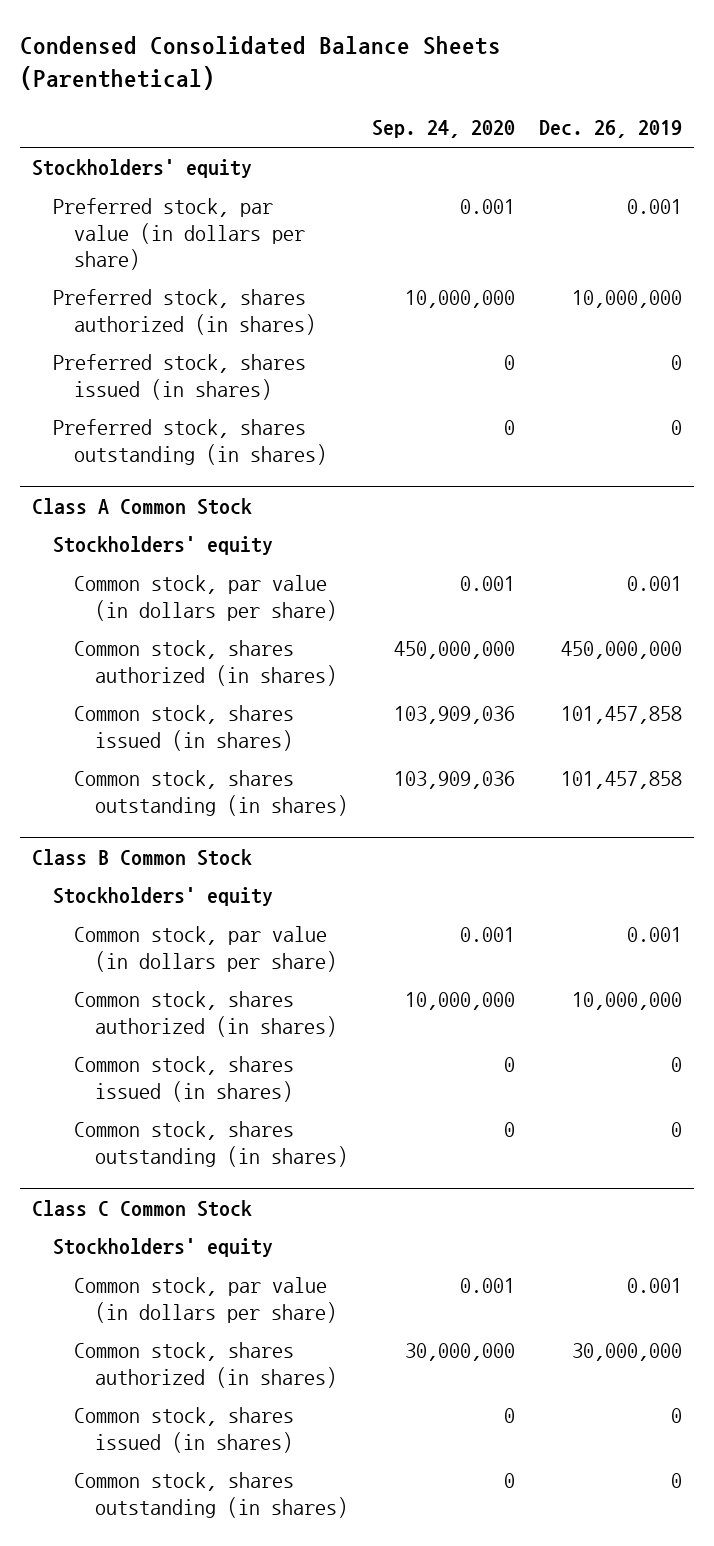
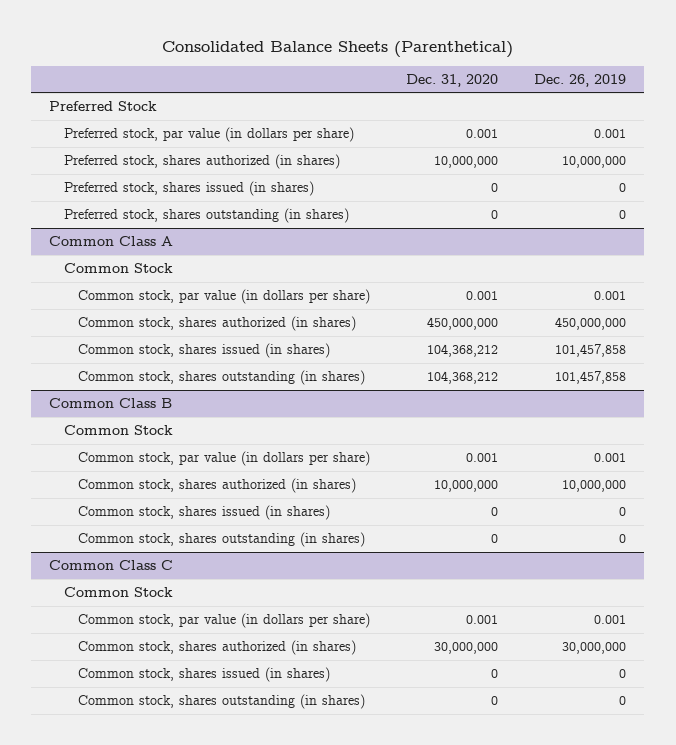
[19,36,501,91] Condensed Consolidated Balance Sheets (Parenthetical) -> [161,41,513,59] Consolidated Balance Sheets (Parenthetical)
[371,120,515,139] Sep. 24, 2020 -> none
none -> [406,73,499,87] Dec. 31, 2020
[31,159,252,179] Stockholders' equity -> none
none -> [49,100,158,111] Preferred Stock
[52,536,273,556] Stockholders' equity -> none
[31,497,252,515] Class A Common Stock -> [49,235,174,246] Common Class A
none -> [63,262,173,273] Common Stock
[52,887,273,907] Stockholders' equity -> none
[31,848,252,866] Class B Common Stock -> [49,397,173,408] Common Class B
none -> [63,424,173,435] Common Stock
[52,1238,273,1258] Stockholders' equity -> none
[31,1199,252,1217] Class C Common Stock -> [49,559,174,570] Common Class C
none -> [63,586,173,597] Common Stock

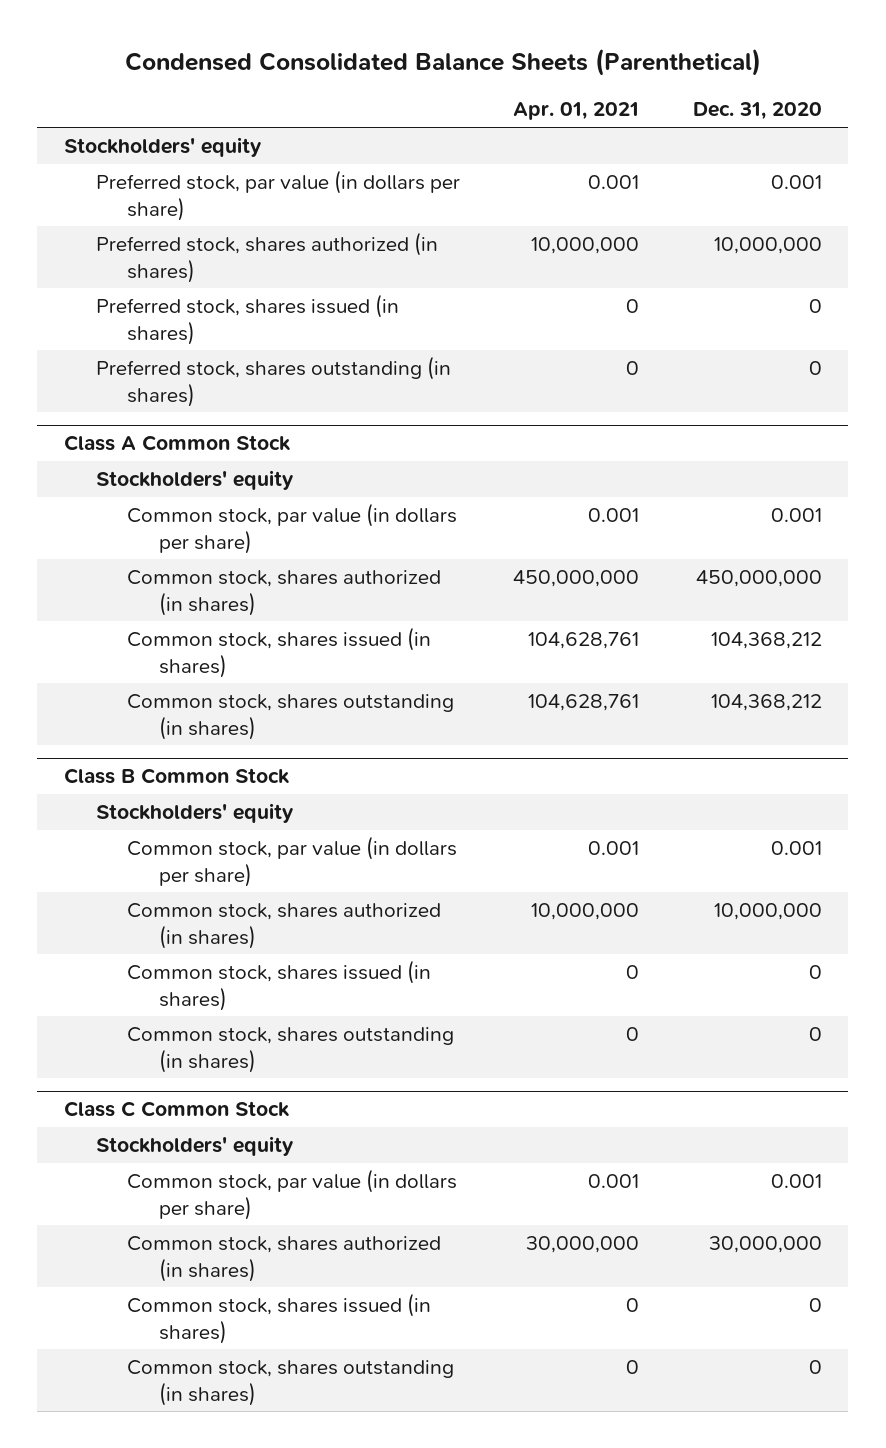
[161,41,513,59] Consolidated Balance Sheets (Parenthetical) -> [124,48,761,77] Condensed Consolidated Balance Sheets (Parenthetical)
[534,73,627,87] Dec. 26, 2019 -> none
none -> [513,102,640,121] Apr. 01, 2021
[49,100,158,111] Preferred Stock -> none
none -> [64,137,263,158] Stockholders' equity
[63,262,173,273] Common Stock -> none
[49,235,174,246] Common Class A -> [64,435,292,452] Class A Common Stock
none -> [95,470,294,491] Stockholders' equity
[63,424,173,435] Common Stock -> none
[49,397,173,408] Common Class B -> [64,768,291,785] Class B Common Stock
none -> [95,803,294,824] Stockholders' equity
[63,586,173,597] Common Stock -> none
[49,559,174,570] Common Class C -> [64,1101,291,1118] Class C Common Stock
none -> [95,1136,294,1157] Stockholders' equity

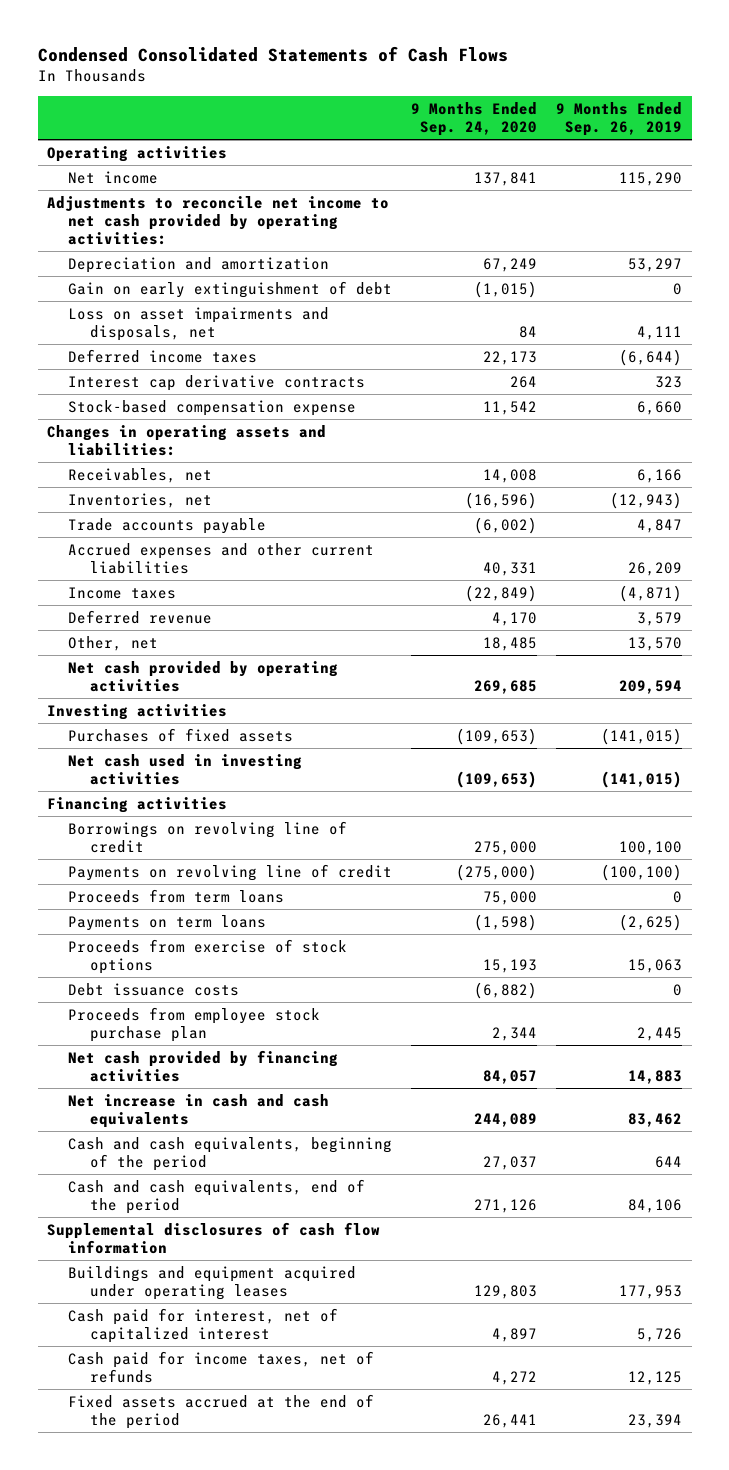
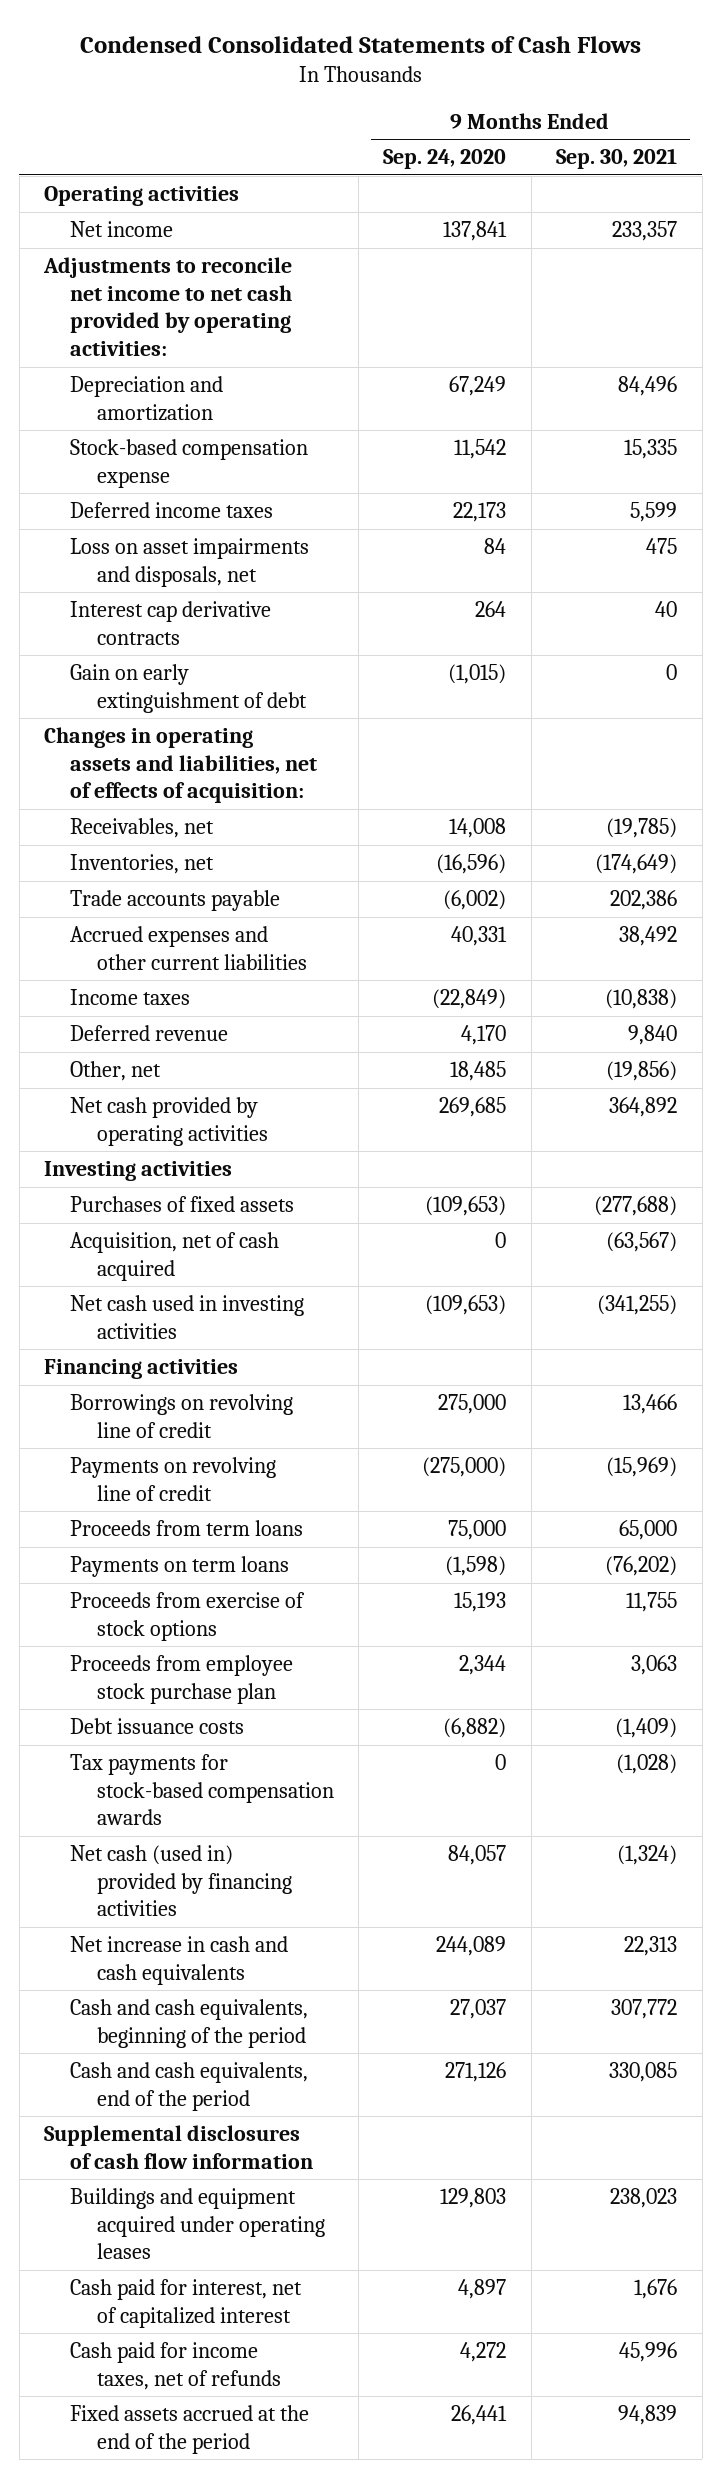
[556,101,683,137] 9 Months Ended Sep. 26, 2019 -> none
none -> [556,148,678,170] Sep. 30, 2021
[68,399,357,416] Stock-based compensation expense -> [70,439,309,488] Stock-based compensation expense
[68,306,330,342] Loss on asset impairments and disposals, net -> [70,538,310,587] Loss on asset impairments and disposals, net
[68,280,393,298] Gain on early extinguishment of debt -> [70,664,307,713] Gain on early extinguishment of debt
[47,424,327,457] Changes in operating assets and liabilities: -> [44,727,318,804] Changes in operating assets and liabilities, net of effects of acquisition:
none -> [70,1232,280,1281] Acquisition, net of cash acquired
[68,982,240,996] Debt issuance costs -> [70,1718,245,1735] Debt issuance costs
none -> [70,1754,334,1826] Tax payments for stock-based compensation awards
[68,1049,339,1083] Net cash provided by financing activities -> [70,1845,292,1917] Net cash (used in) provided by financing activities

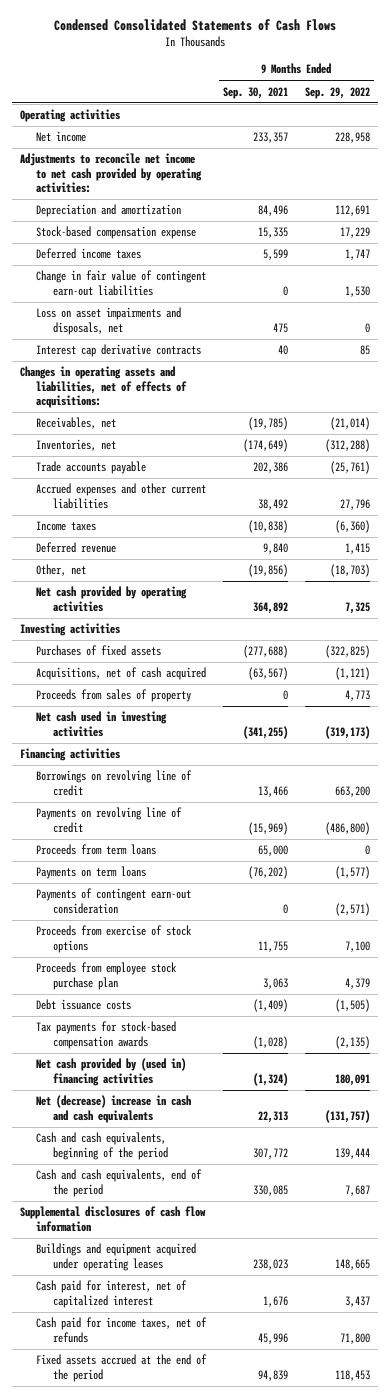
[383,149,507,170] Sep. 24, 2020 -> none
none -> [304,86,370,99] Sep. 29, 2022
none -> [36,270,207,296] Change in fair value of contingent earn-out liabilities
[70,664,307,713] Gain on early extinguishment of debt -> none
[44,727,318,804] Changes in operating assets and liabilities, net of effects of acquisition: -> [20,366,188,408] Changes in operating assets and liabilities, net of effects of acquisitions:
[70,1232,280,1281] Acquisition, net of cash acquired -> [36,667,207,681] Acquisitions, net of cash acquired
none -> [36,689,192,703] Proceeds from sales of property
none -> [36,888,192,914] Payments of contingent earn-out consideration
[70,1845,292,1917] Net cash (used in) provided by financing activities -> [36,1058,187,1086] Net cash provided by (used in) financing activities
[70,1936,289,1985] Net increase in cash and cash equivalents -> [36,1095,192,1123] Net (decrease) increase in cash and cash equivalents

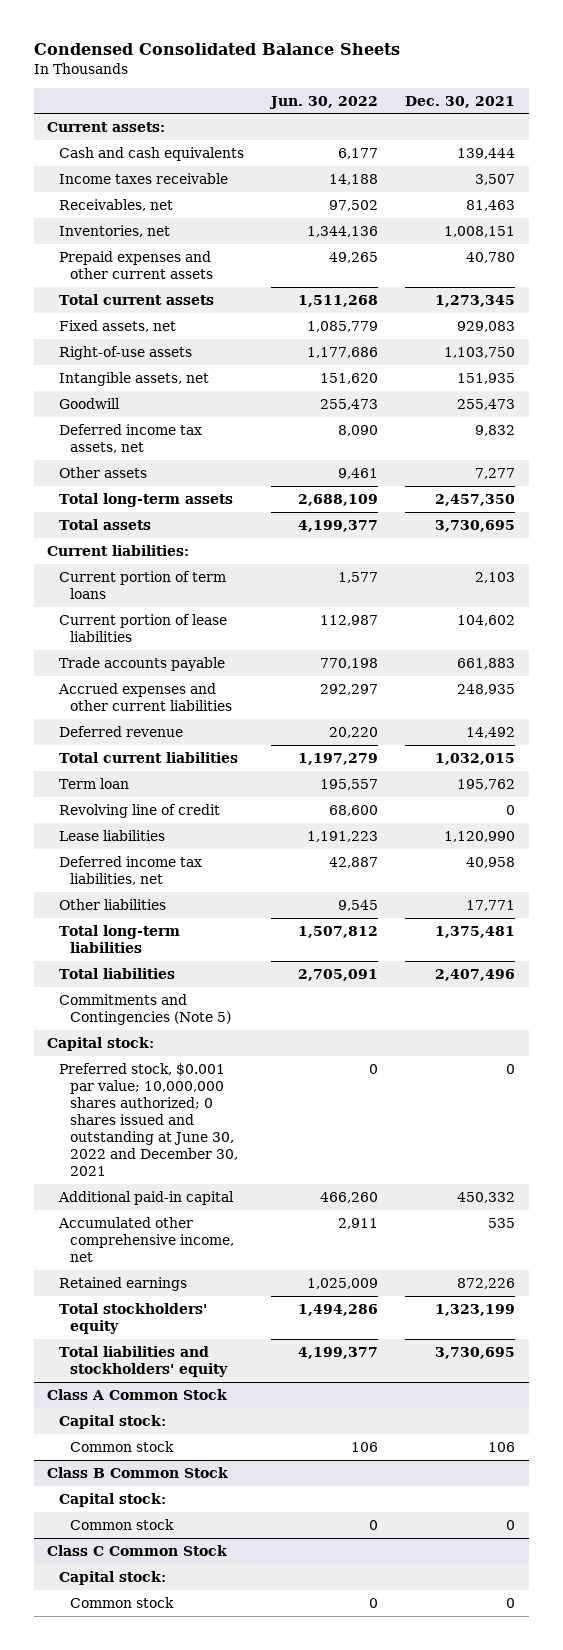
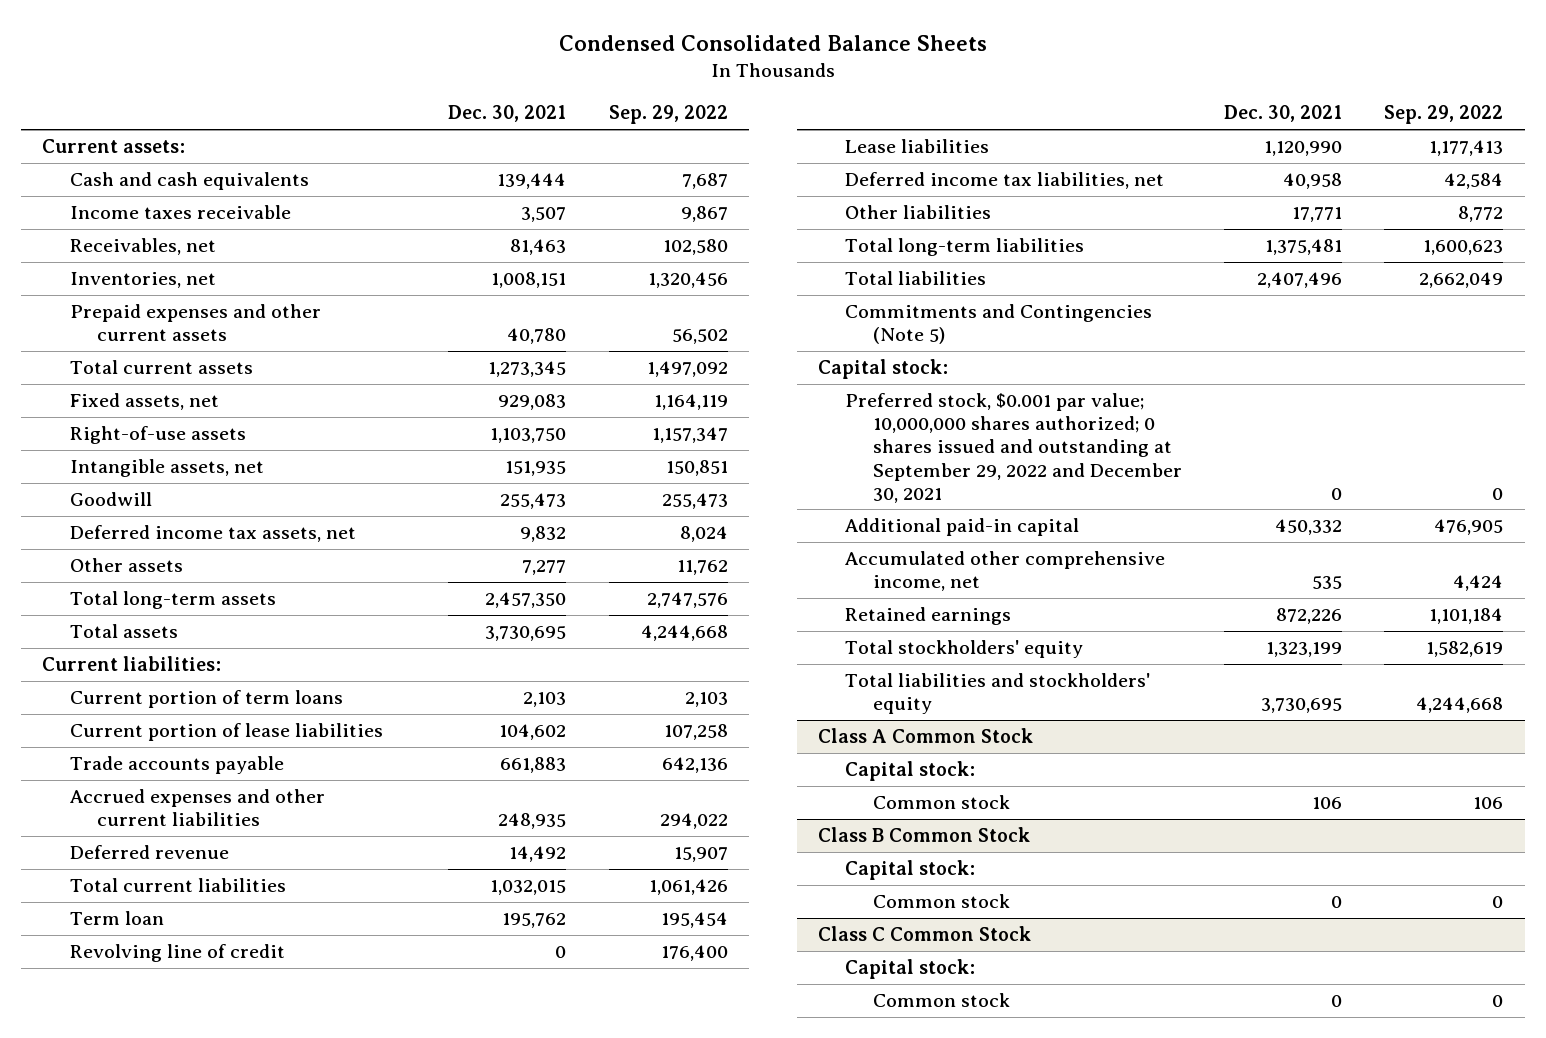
[268,95,378,109] Jun. 30, 2022 -> none
none -> [608,105,728,125] Sep. 29, 2022
[58,1062,239,1177] Preferred stock, $0.001 par value; 10,000,000 shares authorized; 0 shares issued and outstanding at June 30, 2022 and December 30, 2021 -> [845,393,1182,503] Preferred stock, $0.001 par value; 10,000,000 shares authorized; 0 shares issued and outstanding at September 29, 2022 and December 30, 2021

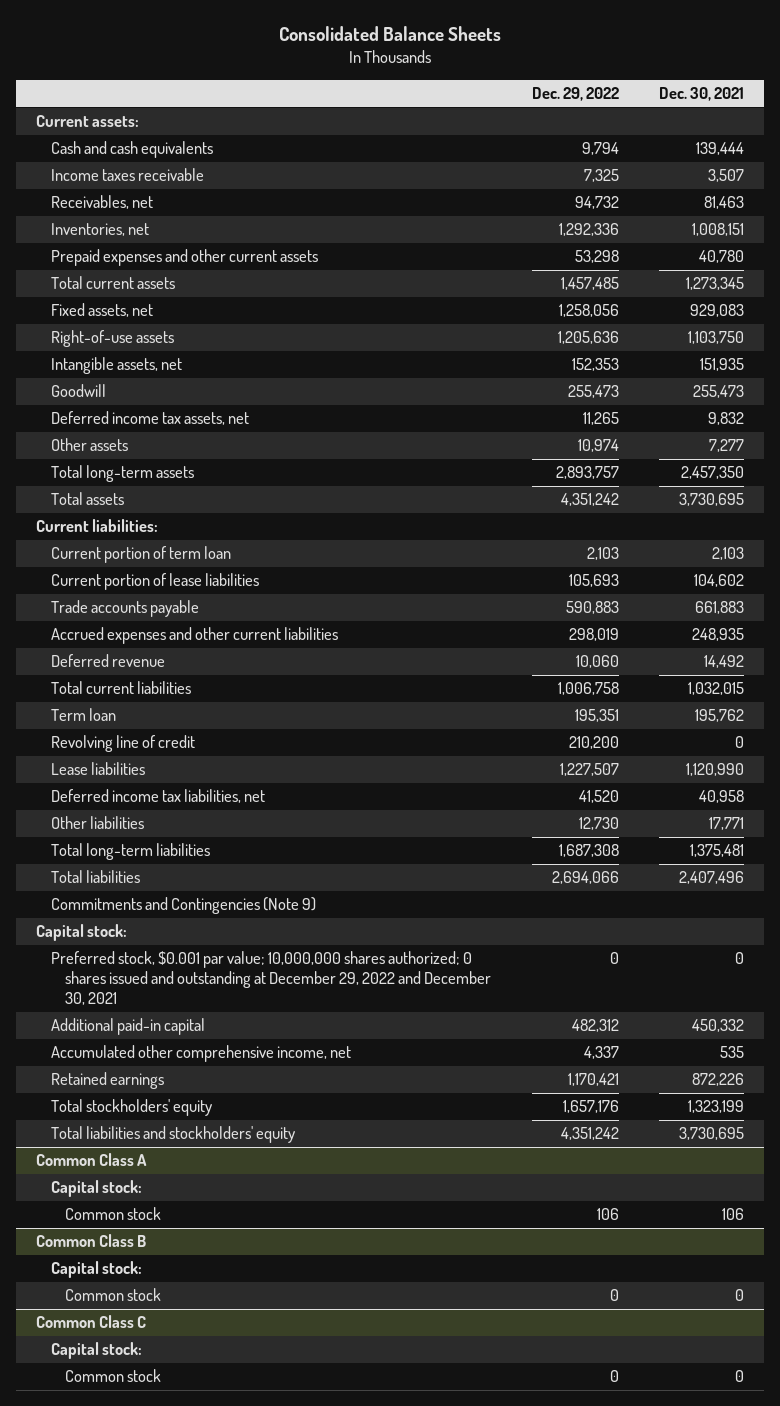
[558,35,987,52] Condensed Consolidated Balance Sheets -> [279,26,502,42] Consolidated Balance Sheets
[608,105,728,125] Sep. 29, 2022 -> none
none -> [531,87,619,102] Dec. 29, 2022
[69,690,343,709] Current portion of term loans -> [50,546,231,564] Current portion of term loan
[845,304,1153,345] Commitments and Contingencies (Note 5) -> [50,897,316,915] Commitments and Contingencies (Note 9)
[845,393,1182,503] Preferred stock, $0.001 par value; 10,000,000 shares authorized; 0 shares issued and outstanding at September 29, 2022 and December 30, 2021 -> [50,951,492,1006] Preferred stock, $0.001 par value; 10,000,000 shares authorized; 0 shares issued and outstanding at December 29, 2022 and December 30, 2021
[818,728,1034,744] Class A Common Stock -> [36,1153,148,1167] Common Class A
[818,827,1031,843] Class B Common Stock -> [36,1234,147,1248] Common Class B
[818,926,1032,942] Class C Common Stock -> [36,1315,147,1329] Common Class C

